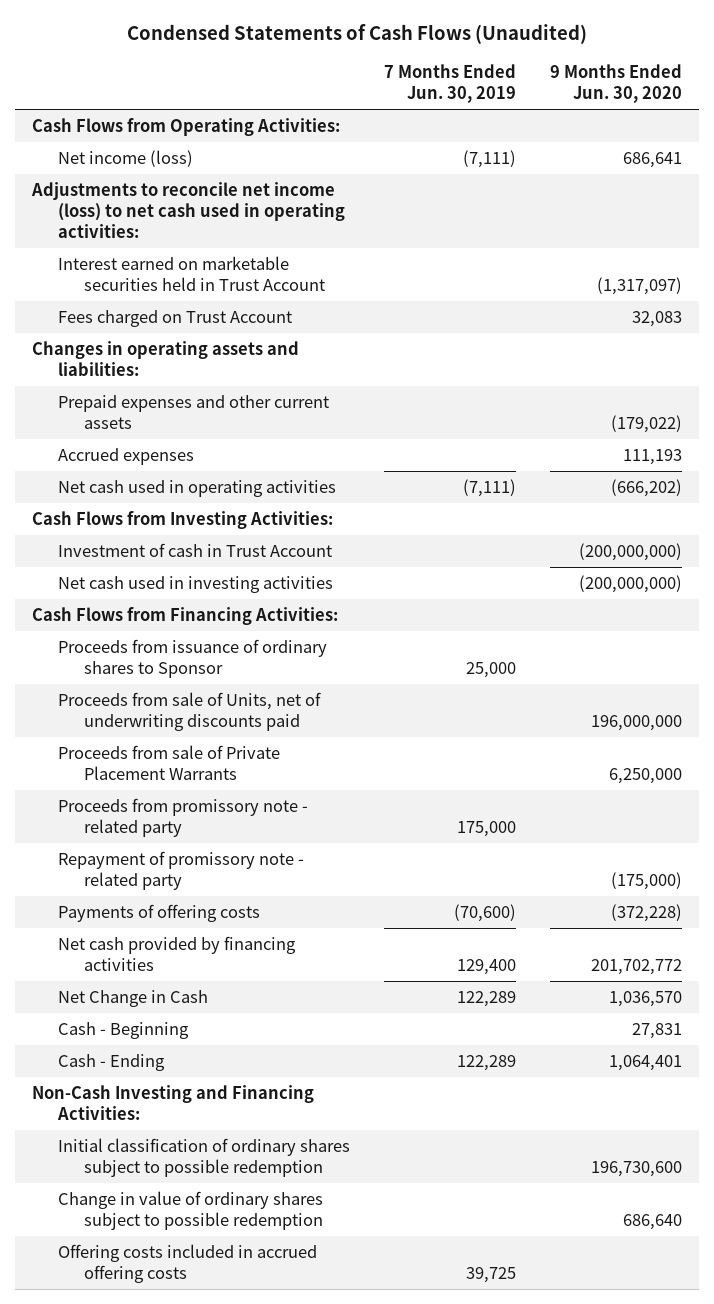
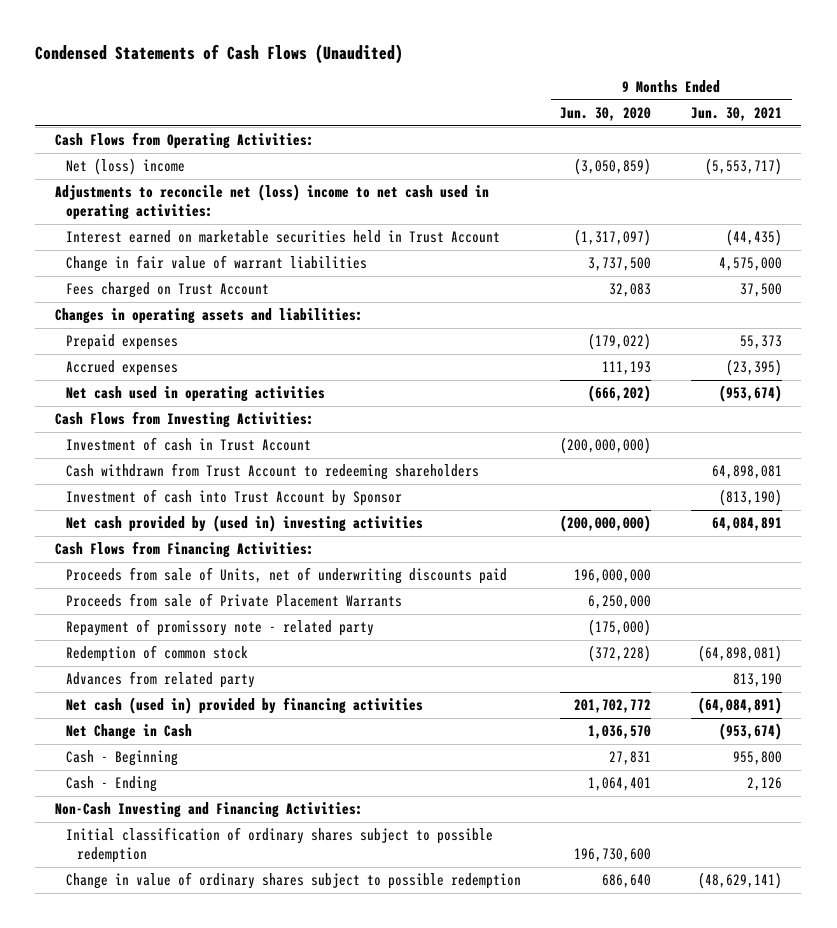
[383,64,516,104] 7 Months Ended Jun. 30, 2019 -> none
none -> [690,107,782,122] Jun. 30, 2021
[57,150,193,168] Net income (loss) -> [66,158,186,176] Net (loss) income
[623,152,683,169] 686,641 -> [574,158,652,176] (3,050,859)
[30,182,345,239] Adjustments to reconcile net income (loss) to net cash used in operating activities: -> [55,184,490,221] Adjustments to reconcile net (loss) income to net cash used in operating activities:
none -> [66,255,368,273] Change in fair value of warrant liabilities
[57,395,329,430] Prepaid expenses and other current assets -> [66,334,179,351] Prepaid expenses
none -> [66,463,480,481] Cash withdrawn from Trust Account to redeeming shareholders
none -> [66,489,403,507] Investment of cash into Trust Account by Sponsor
[57,576,333,594] Net cash used in investing activities -> [66,515,424,533] Net cash provided by (used in) investing activities
[57,639,327,679] Proceeds from issuance of ordinary shares to Sponsor -> none
[57,798,308,838] Proceeds from promissory note - related party -> none
[57,904,260,923] Payments of offering costs -> [66,645,249,663] Redemption of common stock
none -> [66,671,256,689] Advances from related party
[57,936,296,972] Net cash provided by financing activities -> [66,697,424,715] Net cash (used in) provided by financing activities
[57,1244,317,1284] Offering costs included in accrued offering costs -> none

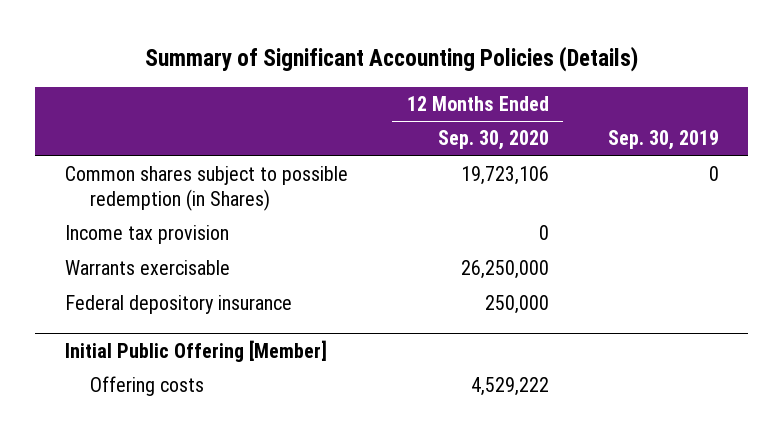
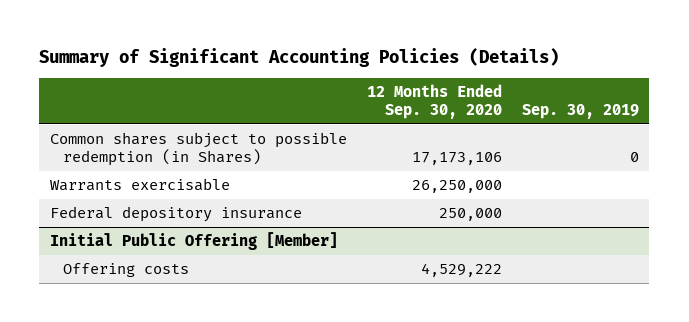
[64,225,229,245] Income tax provision -> none
[460,166,549,186] 19,723,106 -> [411,152,502,166] 17,173,106

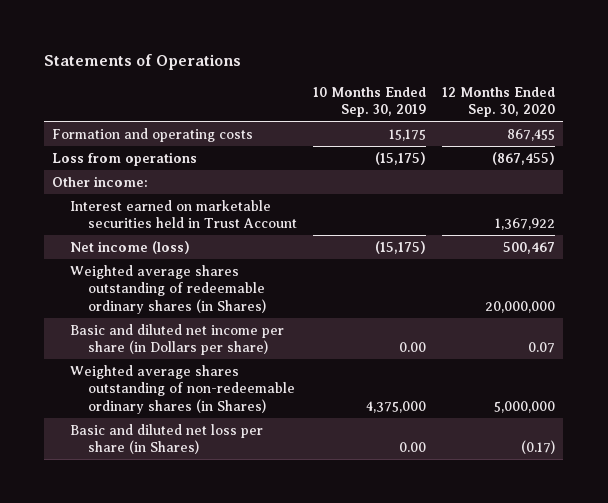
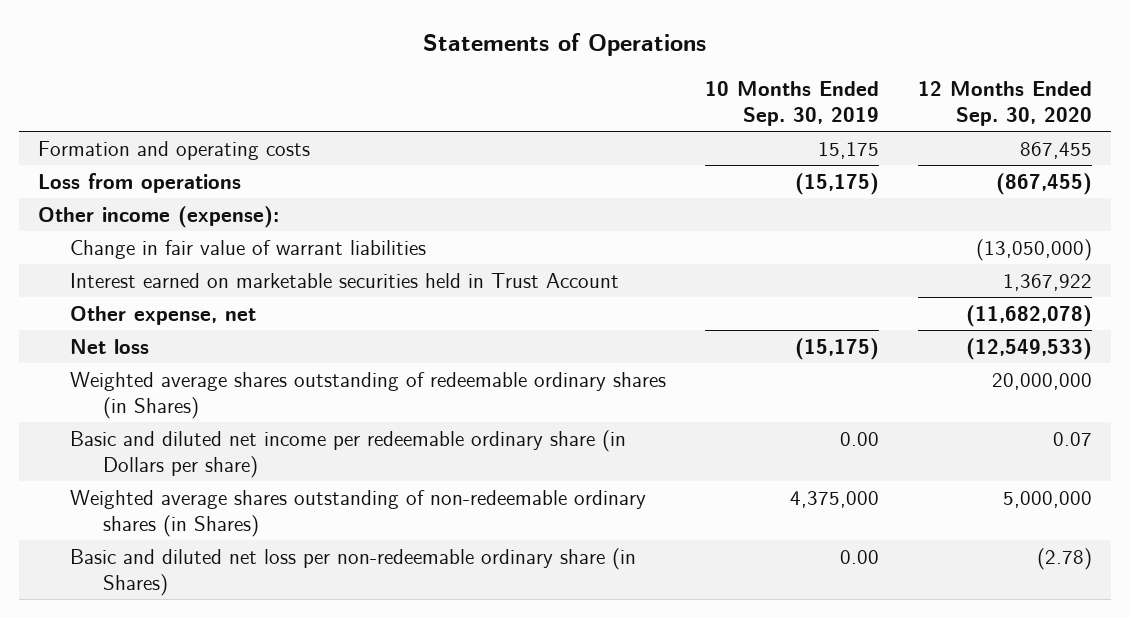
[52,175,149,187] Other income: -> [38,205,280,228] Other income (expense):
none -> [70,239,427,259] Change in fair value of warrant liabilities
none -> [70,305,257,325] Other expense, net
[70,240,191,254] Net income (loss) -> [70,338,150,354] Net loss
[503,241,556,254] 500,467 -> [966,337,1093,360] (12,549,533)
[70,323,285,356] Basic and diluted net income per share (in Dollars per share) -> [70,429,627,478] Basic and diluted net income per redeemable ordinary share (in Dollars per share)
[70,423,264,455] Basic and diluted net loss per share (in Shares) -> [70,547,637,596] Basic and diluted net loss per non-redeemable ordinary share (in Shares)
[521,440,556,455] (0.17) -> [1037,547,1093,570] (2.78)

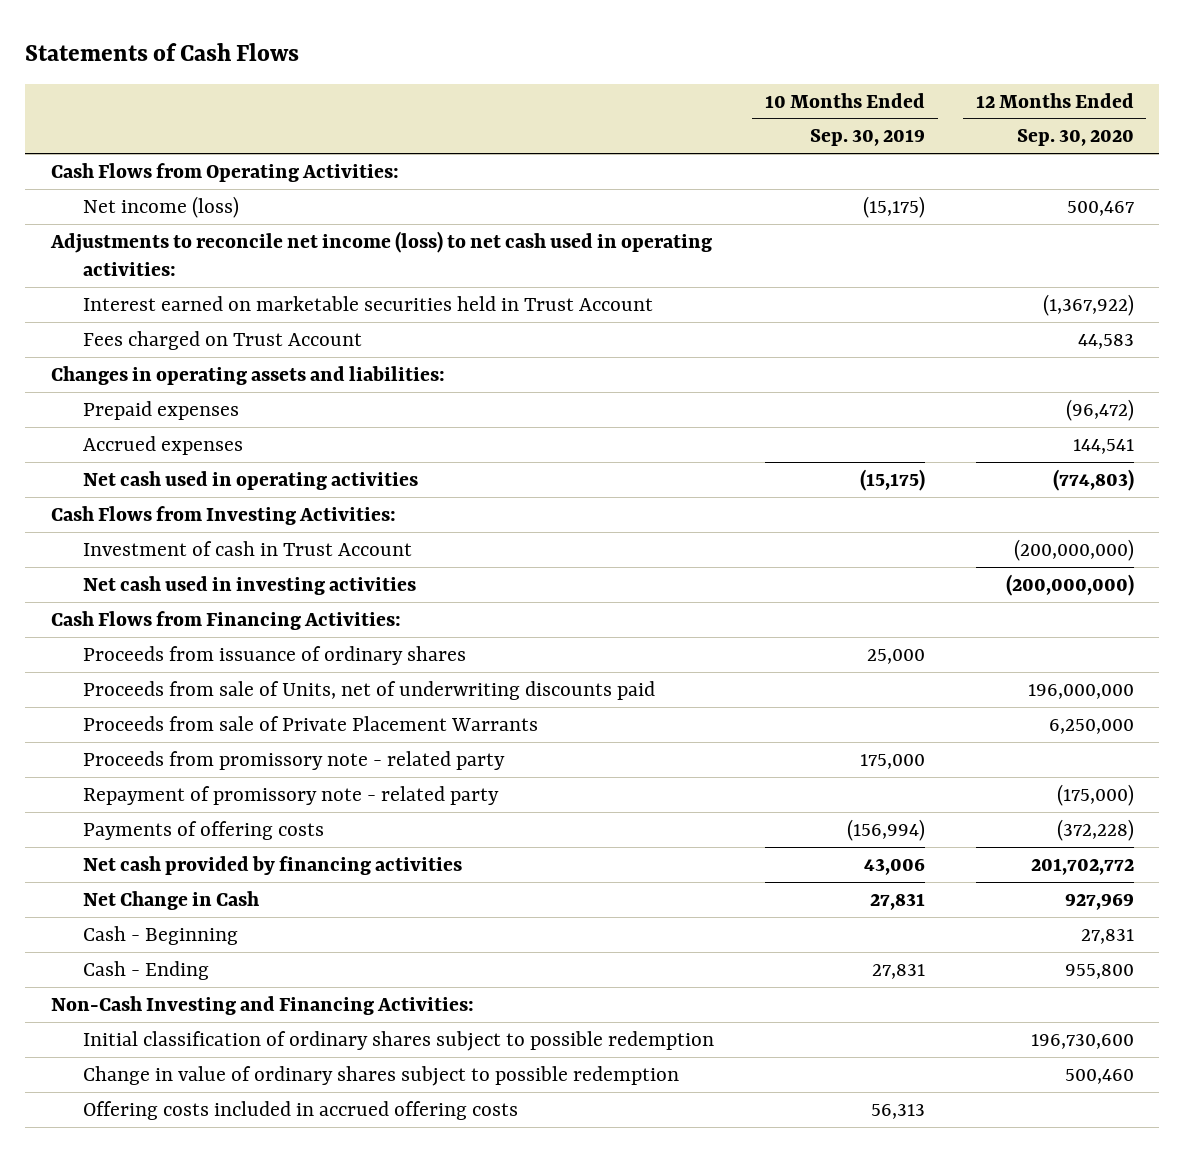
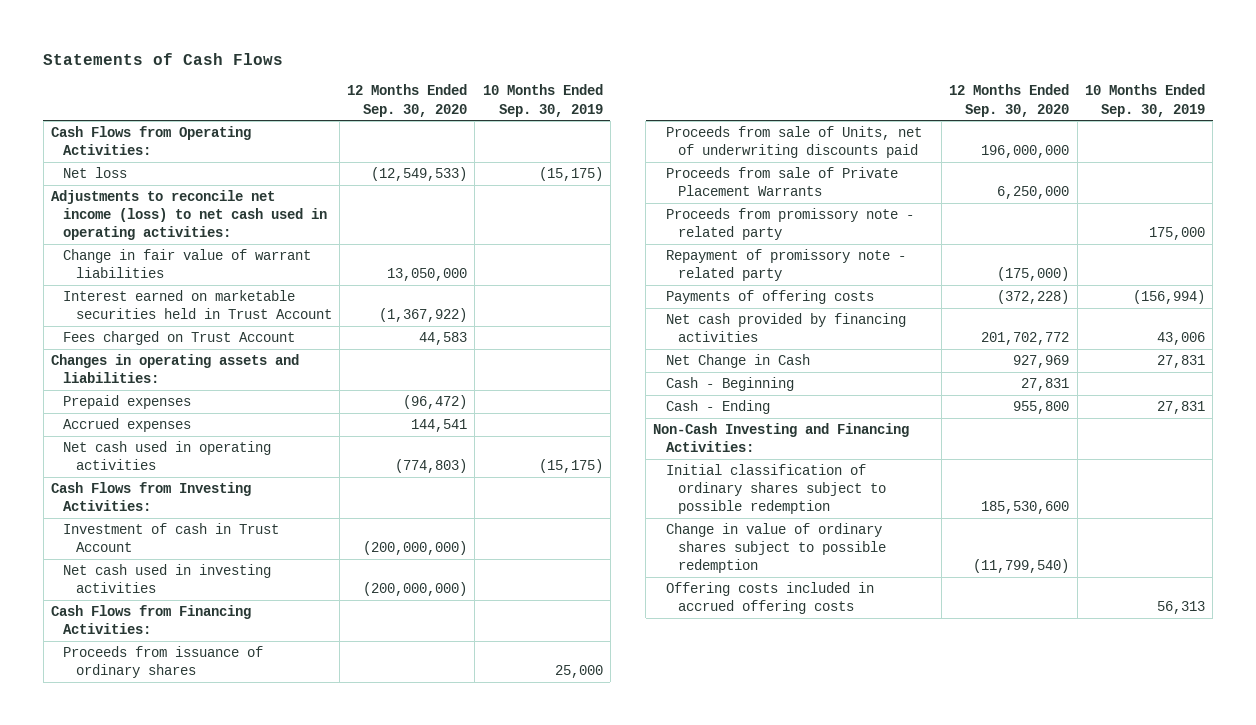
[83,195,240,218] Net income (loss) -> [63,167,128,179] Net loss
[1066,200,1134,216] 500,467 -> [371,167,468,182] (12,549,533)
none -> [63,249,312,279] Change in fair value of warrant liabilities
[1030,1033,1134,1049] 196,730,600 -> [981,501,1070,515] 185,530,600
[1064,1068,1134,1084] 500,460 -> [973,559,1070,574] (11,799,540)

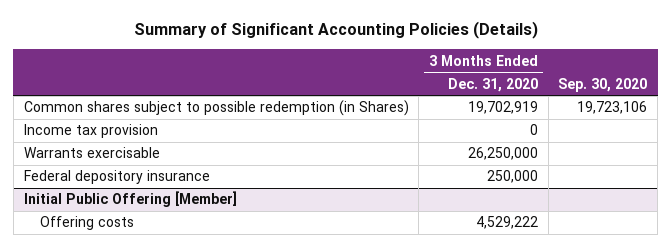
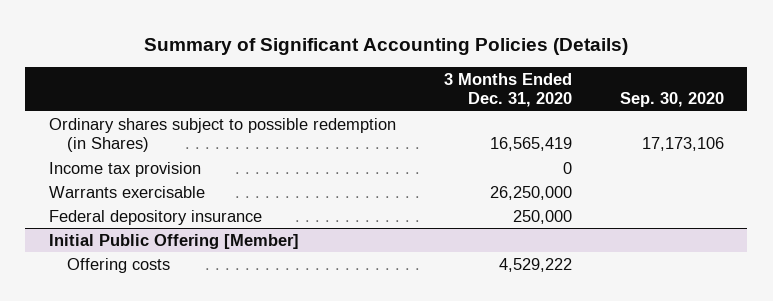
[23,100,409,117] Common shares subject to possible redemption (in Shares) -> [49,117,397,153] Ordinary shares subject to possible redemption (in Shares)
[468,101,539,115] 19,702,919 -> [489,137,572,152] 16,565,419
[577,101,648,115] 19,723,106 -> [641,137,724,152] 17,173,106

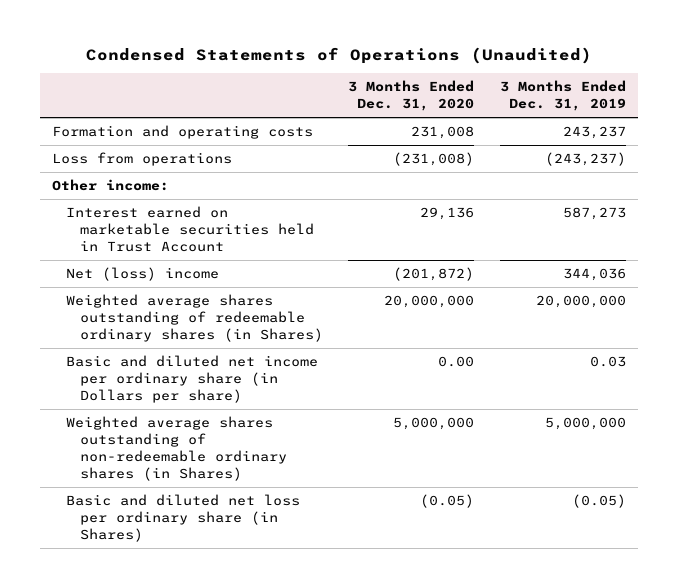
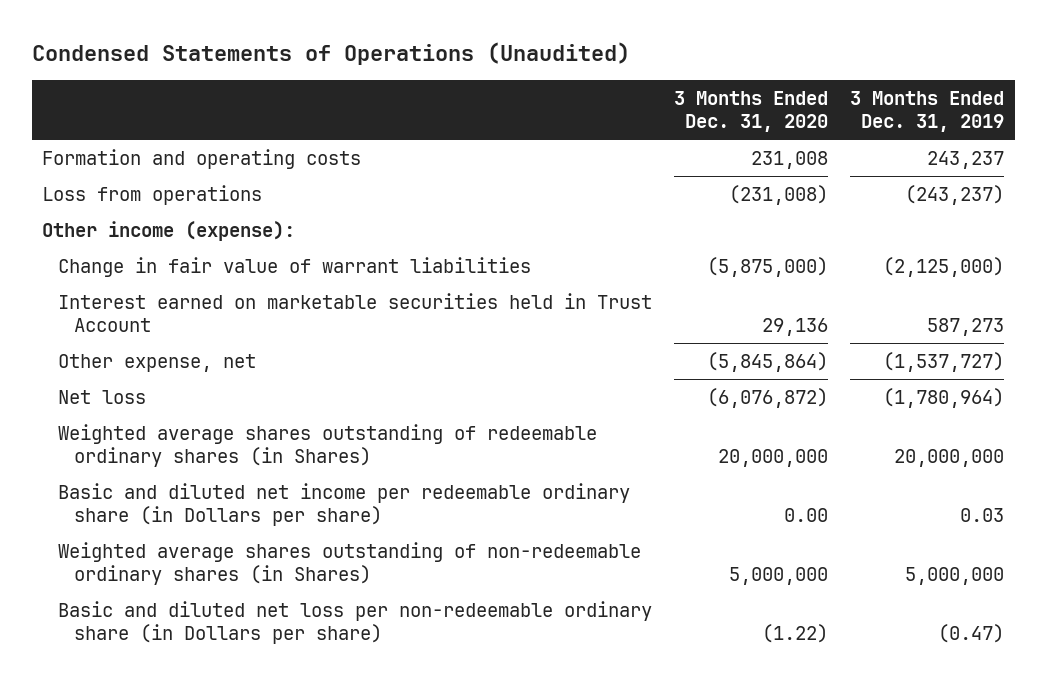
[52,179,170,192] Other income: -> [42,221,296,242] Other income (expense):
none -> [58,257,532,278] Change in fair value of warrant liabilities
none -> [58,354,257,373] Other expense, net
[66,267,220,282] Net (loss) income -> [58,390,147,405] Net loss
[393,267,475,282] (201,872) -> [707,388,829,409] (6,076,872)
[562,268,626,282] 344,036 -> [883,388,1005,409] (1,780,964)
[66,355,319,404] Basic and diluted net income per ordinary share (in Dollars per share) -> [58,483,631,526] Basic and diluted net income per redeemable ordinary share (in Dollars per share)
[66,494,301,543] Basic and diluted net loss per ordinary share (in Shares) -> [58,601,653,644] Basic and diluted net loss per non-redeemable ordinary share (in Dollars per share)
[420,494,475,509] (0.05) -> [762,623,829,643] (1.22)
[571,494,626,509] (0.05) -> [938,623,1005,643] (0.47)

